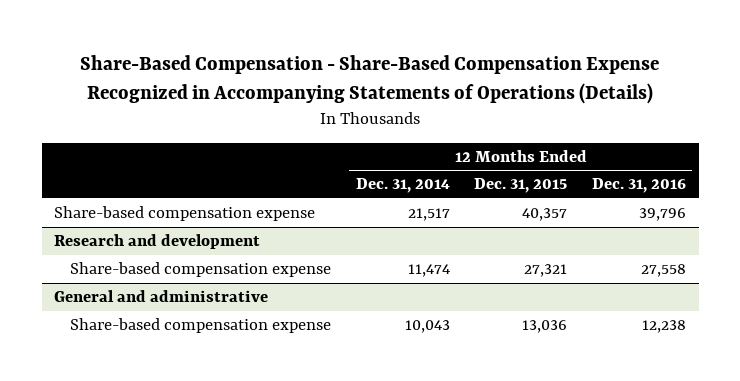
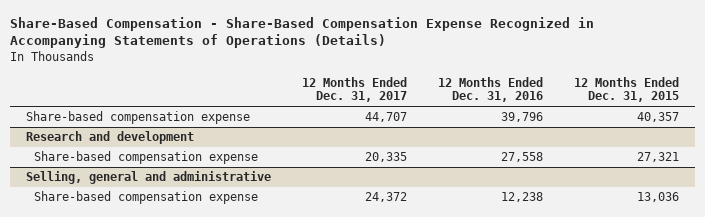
[355,178,450,194] Dec. 31, 2014 -> none
none -> [301,76,407,103] 12 Months Ended Dec. 31, 2017
[54,290,269,303] General and administrative -> [25,171,271,185] Selling, general and administrative

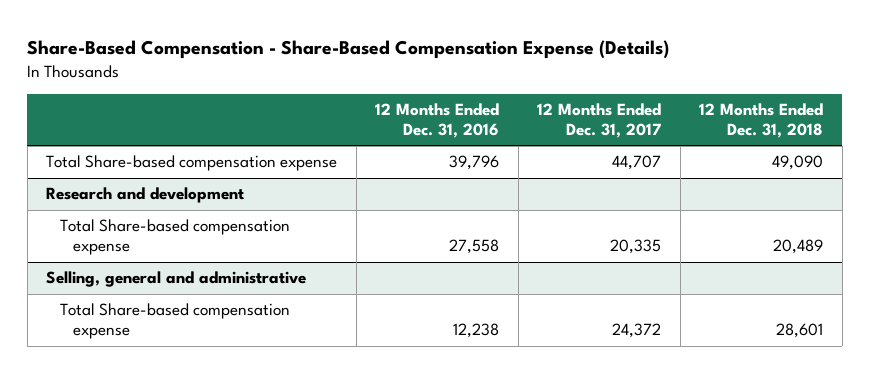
[10,16,595,49] Share-Based Compensation - Share-Based Compensation Expense Recognized in Accompanying Statements of Operations (Details) -> [27,39,670,59] Share-Based Compensation - Share-Based Compensation Expense (Details)
[574,76,680,103] 12 Months Ended Dec. 31, 2015 -> none
none -> [699,102,824,138] 12 Months Ended Dec. 31, 2018
[25,111,250,125] Share-based compensation expense -> [46,155,338,172] Total Share-based compensation expense
[33,151,258,165] Share-based compensation expense -> [59,219,290,256] Total Share-based compensation expense
[33,191,258,205] Share-based compensation expense -> [59,303,290,340] Total Share-based compensation expense

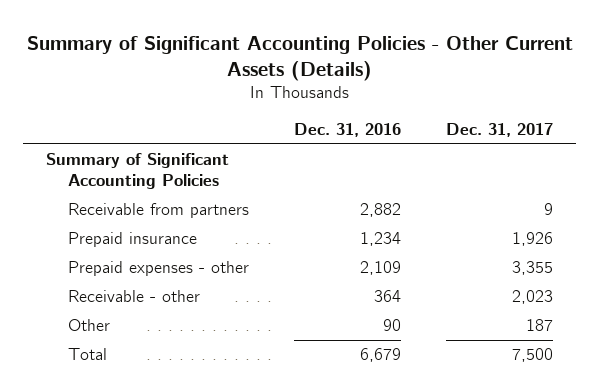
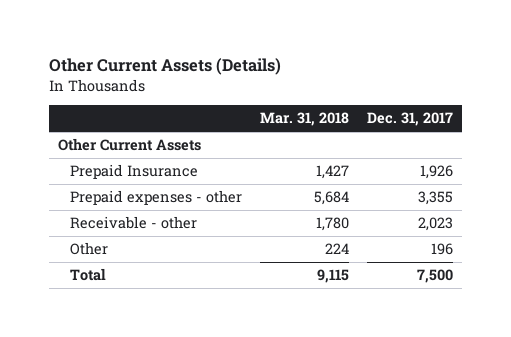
[26,35,573,81] Summary of Significant Accounting Policies - Other Current Assets (Details) -> [49,58,282,76] Other Current Assets (Details)
[294,123,402,138] Dec. 31, 2016 -> none
none -> [260,112,350,127] Mar. 31, 2018
[46,153,230,190] Summary of Significant Accounting Policies -> none
[67,203,249,219] Receivable from partners -> none
none -> [58,138,202,152] Other Current Assets
[67,232,197,248] Prepaid insurance -> [70,164,199,180] Prepaid Insurance
[526,319,554,332] 187 -> [431,243,454,256] 196

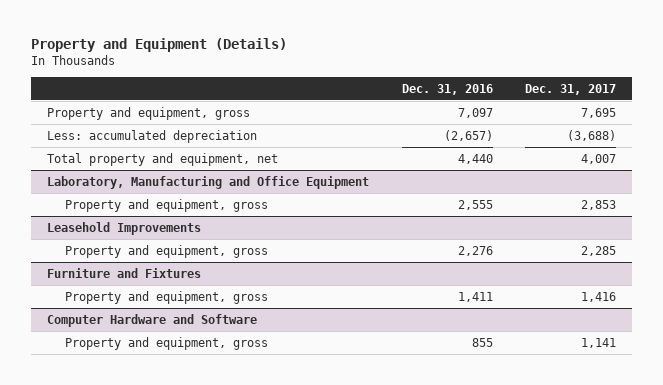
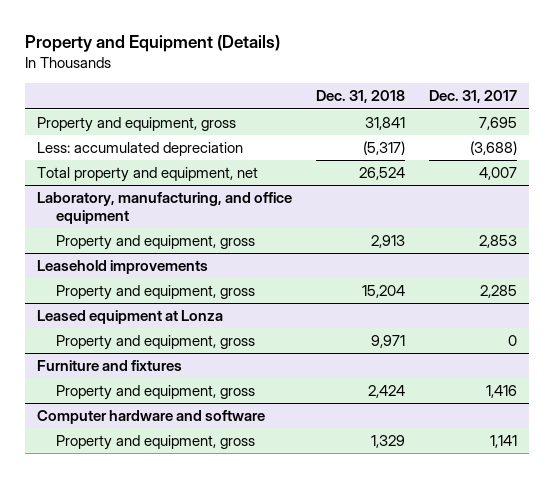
[401,83,493,95] Dec. 31, 2016 -> none
none -> [316,90,406,104] Dec. 31, 2018
[47,175,370,189] Laboratory, Manufacturing and Office Equipment -> [36,192,292,225] Laboratory, manufacturing, and office equipment
[47,221,202,235] Leasehold Improvements -> [36,260,208,275] Leasehold improvements
none -> [36,310,223,325] Leased equipment at Lonza
none -> [56,335,256,351] Property and equipment, gross
[47,267,202,278] Furniture and Fixtures -> [36,360,182,372] Furniture and fixtures
[47,313,258,327] Computer Hardware and Software -> [36,410,265,425] Computer hardware and software

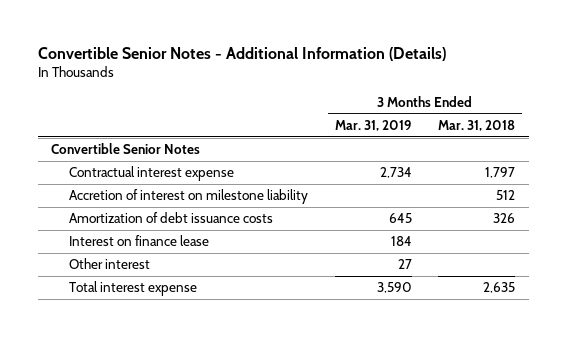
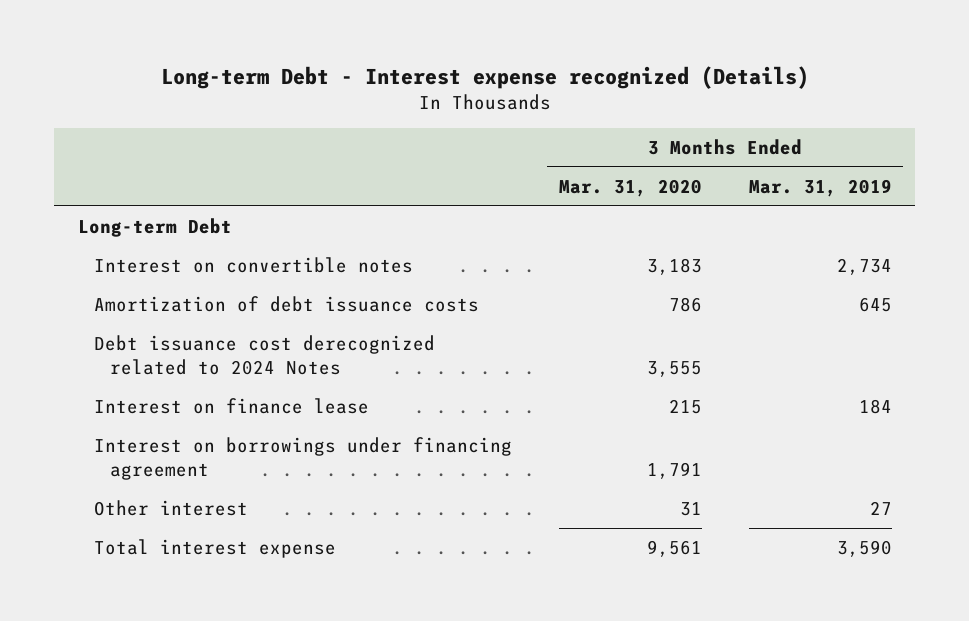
[37,46,446,61] Convertible Senior Notes - Additional Information (Details) -> [160,65,809,89] Long-term Debt - Interest expense recognized (Details)
[438,120,516,132] Mar. 31, 2018 -> none
none -> [558,178,702,197] Mar. 31, 2020
[69,189,309,205] Accretion of interest on milestone liability -> none
[50,143,200,155] Convertible Senior Notes -> [77,218,232,238] Long-term Debt
[69,166,235,182] Contractual interest expense -> [93,257,413,274] Interest on convertible notes
none -> [93,335,435,376] Debt issuance cost derecognized related to 2024 Notes
none -> [93,437,512,481] Interest on borrowings under financing agreement

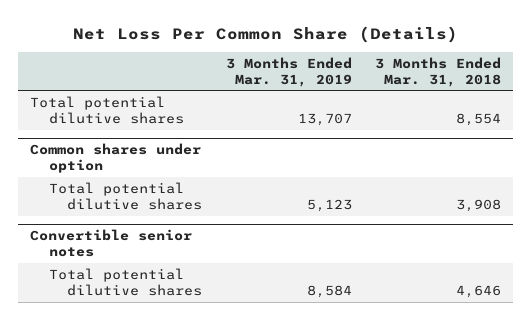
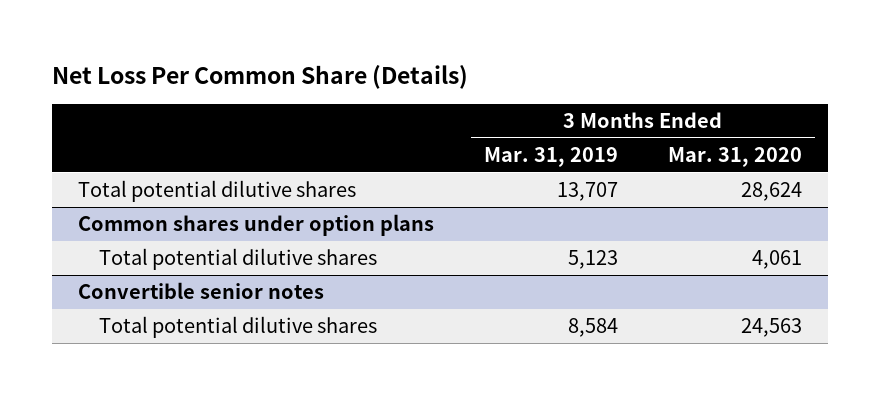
[375,56,502,87] 3 Months Ended Mar. 31, 2018 -> none
none -> [668,147,803,168] Mar. 31, 2020
[29,142,201,174] Common shares under option -> [77,214,434,237] Common shares under option plans

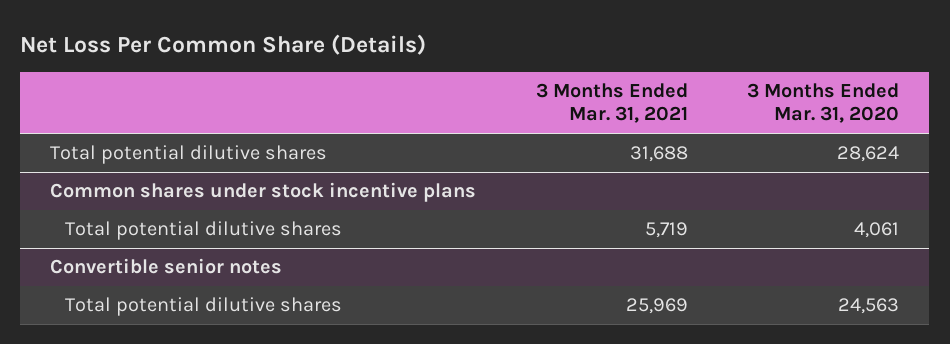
[483,147,618,168] Mar. 31, 2019 -> none
none -> [535,82,688,124] 3 Months Ended Mar. 31, 2021
[77,214,434,237] Common shares under option plans -> [50,182,477,203] Common shares under stock incentive plans

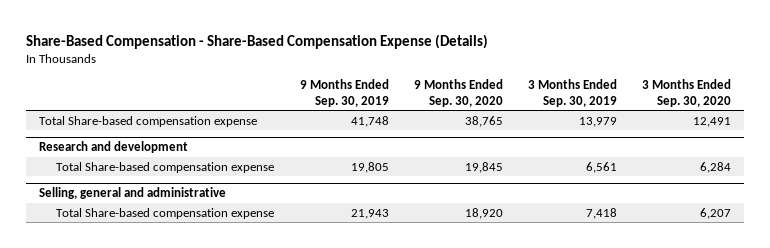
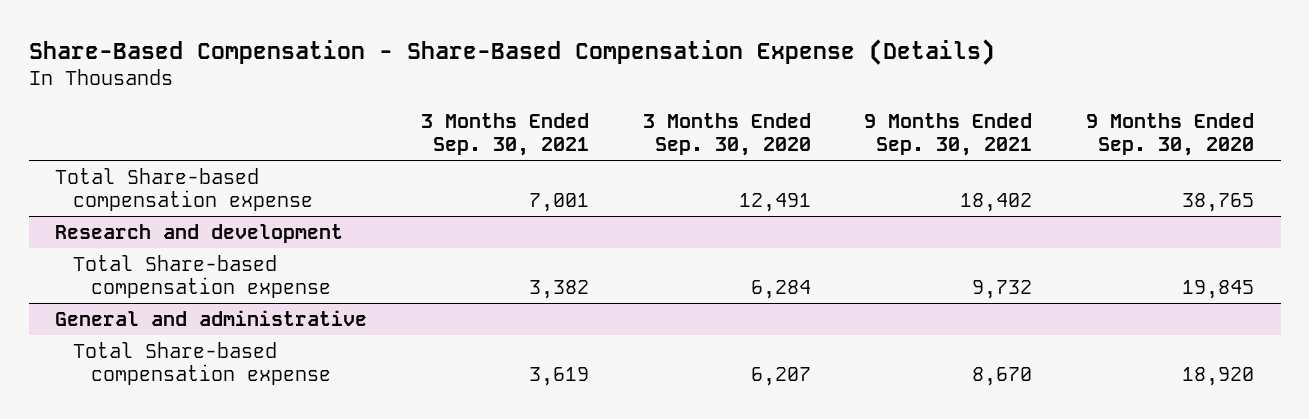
[299,79,389,107] 9 Months Ended Sep. 30, 2019 -> none
[528,79,618,107] 3 Months Ended Sep. 30, 2019 -> none
none -> [420,112,589,157] 3 Months Ended Sep. 30, 2021
none -> [864,112,1033,157] 9 Months Ended Sep. 30, 2021
[38,187,226,200] Selling, general and administrative -> [55,309,368,326] General and administrative

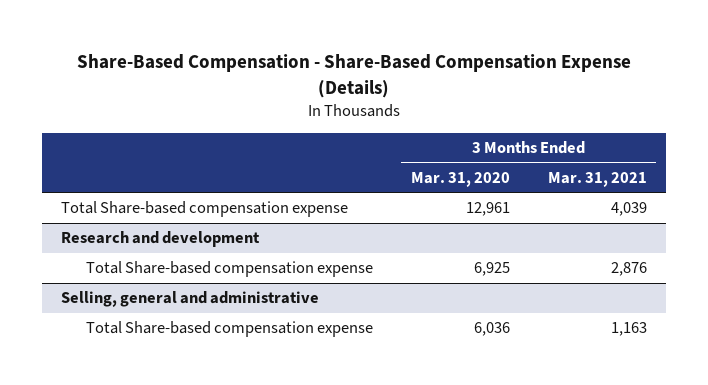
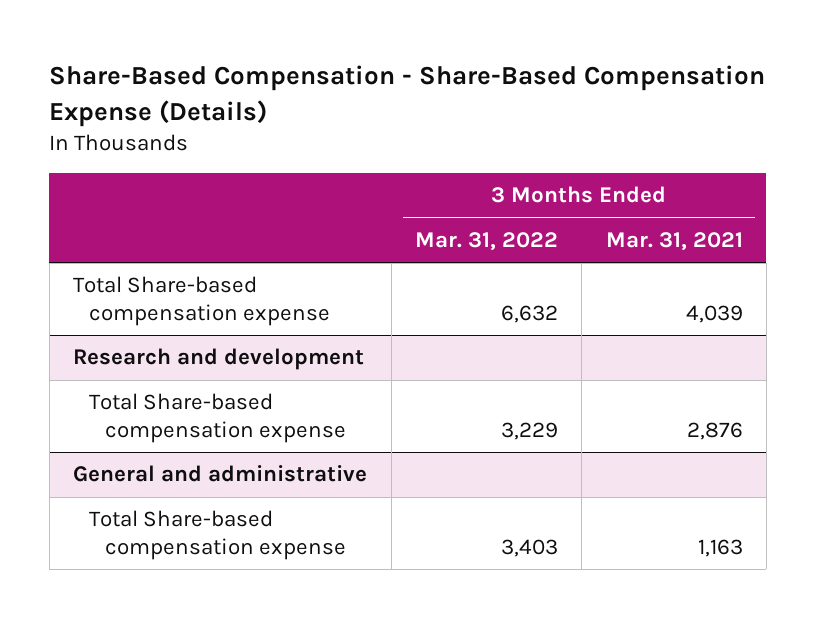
[410,172,510,188] Mar. 31, 2020 -> none
none -> [414,231,558,251] Mar. 31, 2022
[61,291,320,308] Selling, general and administrative -> [73,465,368,483] General and administrative

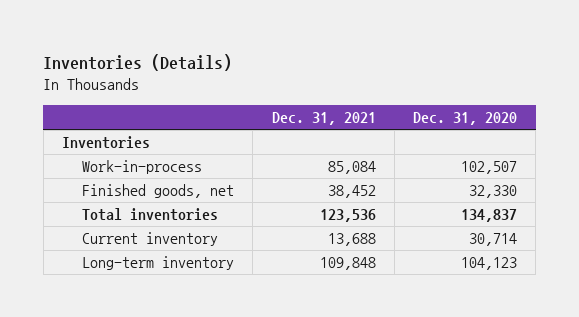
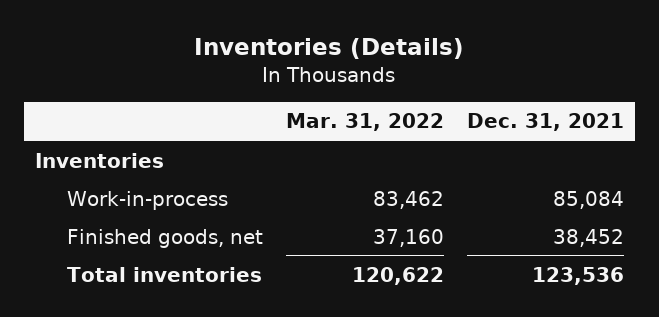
[413,112,518,126] Dec. 31, 2020 -> none
none -> [285,113,444,132] Mar. 31, 2022
[82,232,219,247] Current inventory -> none
[82,256,235,271] Long-term inventory -> none

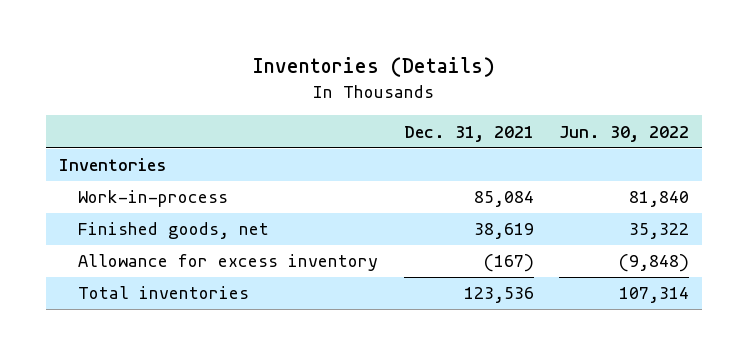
[285,113,444,132] Mar. 31, 2022 -> none
none -> [559,125,690,142] Jun. 30, 2022
[552,228,624,247] 38,452 -> [473,223,534,240] 38,619
none -> [78,254,379,272] Allowance for excess inventory

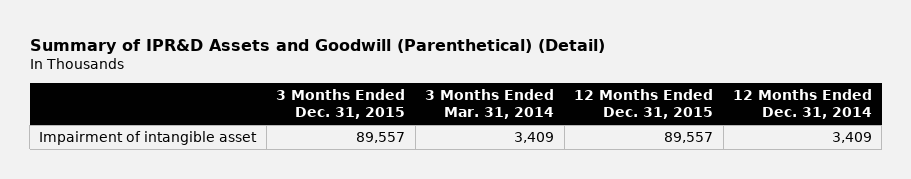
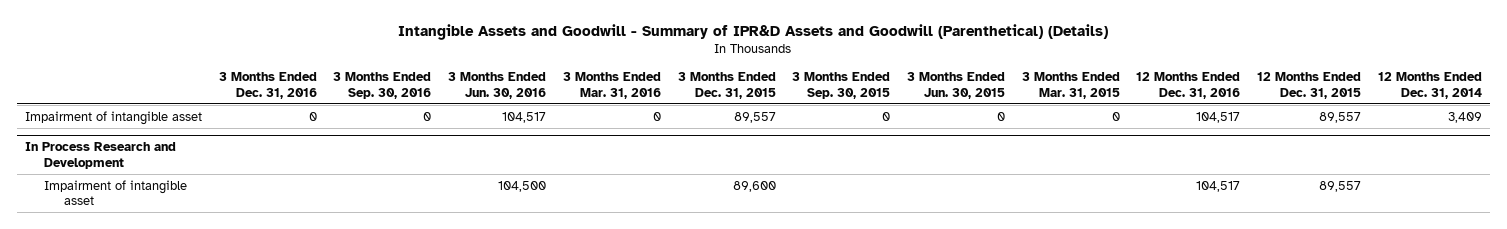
[29,38,605,54] Summary of IPR&D Assets and Goodwill (Parenthetical) (Detail) -> [398,24,1109,41] Intangible Assets and Goodwill - Summary of IPR&D Assets and Goodwill (Parenthetical) (Details)
[425,88,555,120] 3 Months Ended Mar. 31, 2014 -> none
none -> [218,72,317,99] 3 Months Ended Dec. 31, 2016
none -> [333,72,432,99] 3 Months Ended Sep. 30, 2016
none -> [448,72,547,99] 3 Months Ended Jun. 30, 2016
none -> [562,72,661,99] 3 Months Ended Mar. 31, 2016
none -> [792,72,891,99] 3 Months Ended Sep. 30, 2015
none -> [906,72,1005,99] 3 Months Ended Jun. 30, 2015
none -> [1021,72,1120,99] 3 Months Ended Mar. 31, 2015
none -> [1136,72,1241,99] 12 Months Ended Dec. 31, 2016
none -> [24,142,176,169] In Process Research and Development
none -> [44,179,188,206] Impairment of intangible asset

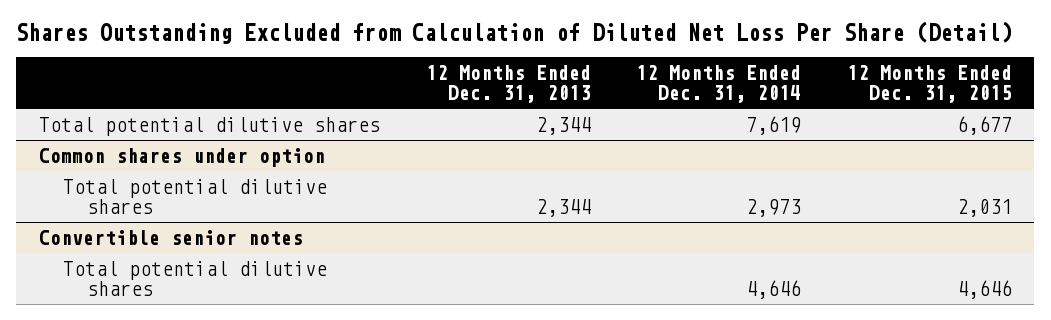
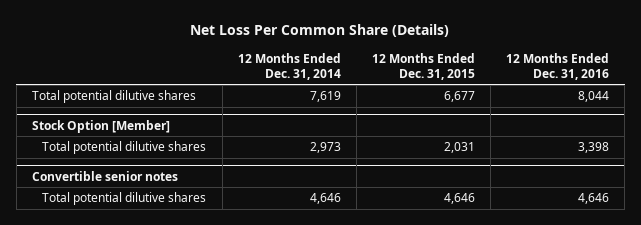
[16,21,1013,45] Shares Outstanding Excluded from Calculation of Diluted Net Loss Per Share (Detail) -> [190,24,450,38] Net Loss Per Common Share (Details)
[425,64,591,104] 12 Months Ended Dec. 31, 2013 -> none
none -> [506,52,610,80] 12 Months Ended Dec. 31, 2016
[39,147,326,167] Common shares under option -> [31,119,170,133] Stock Option [Member]

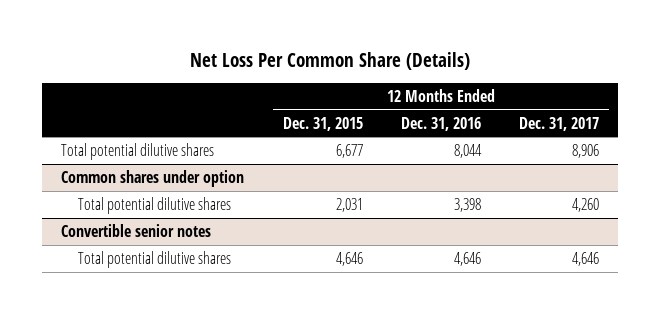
[237,52,341,80] 12 Months Ended Dec. 31, 2014 -> none
none -> [519,116,600,131] Dec. 31, 2017
[31,119,170,133] Stock Option [Member] -> [61,169,245,187] Common shares under option

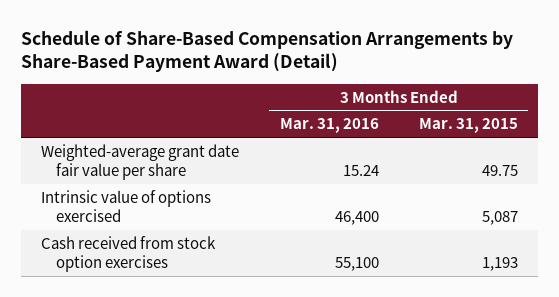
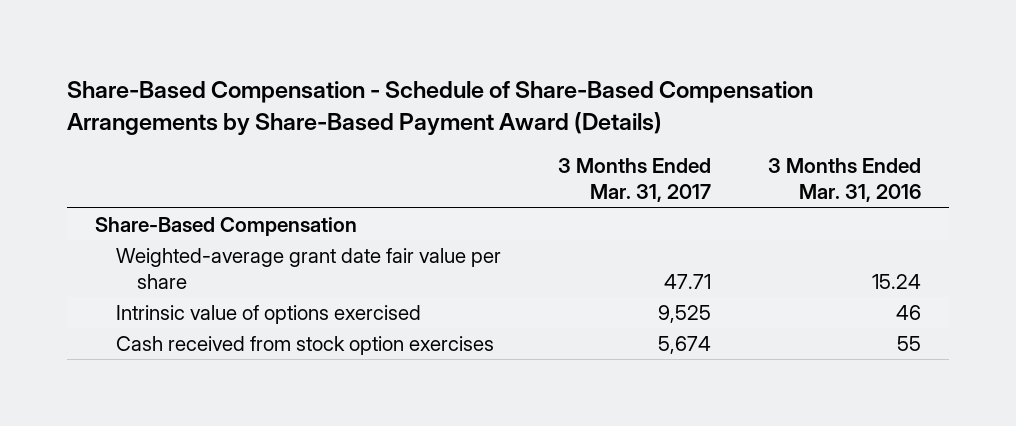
[21,29,514,73] Schedule of Share-Based Compensation Arrangements by Share-Based Payment Award (Detail) -> [66,81,813,136] Share-Based Compensation - Schedule of Share-Based Compensation Arrangements by Share-Based Payment Award (Details)
[418,118,518,134] Mar. 31, 2015 -> none
none -> [557,158,711,203] 3 Months Ended Mar. 31, 2017
none -> [95,217,358,237] Share-Based Compensation
[334,211,379,226] 46,400 -> [895,305,921,321] 46
[334,257,379,272] 55,100 -> [896,336,921,352] 55

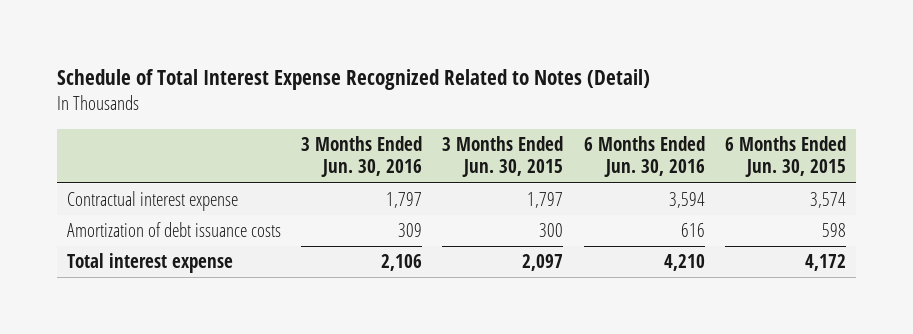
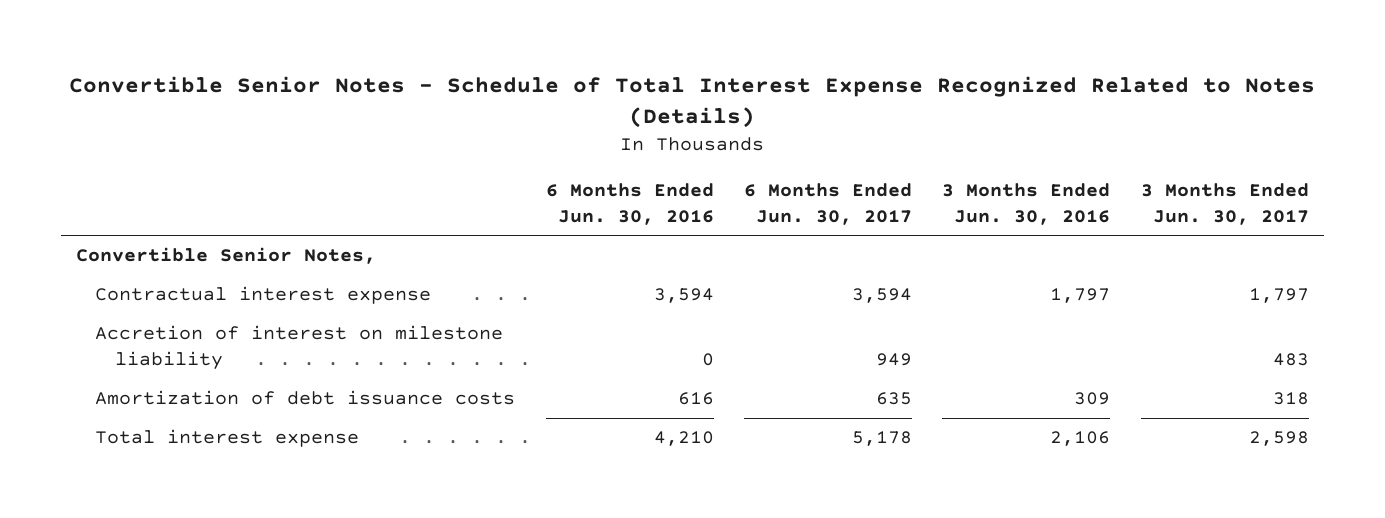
[56,69,650,91] Schedule of Total Interest Expense Recognized Related to Notes (Detail) -> [69,76,1316,129] Convertible Senior Notes - Schedule of Total Interest Expense Recognized Related to Notes (Details)
[442,135,564,178] 3 Months Ended Jun. 30, 2015 -> none
[724,135,846,178] 6 Months Ended Jun. 30, 2015 -> none
none -> [744,182,913,225] 6 Months Ended Jun. 30, 2017
none -> [1140,182,1309,225] 3 Months Ended Jun. 30, 2017
none -> [76,247,377,265] Convertible Senior Notes,
none -> [95,325,504,371] Accretion of interest on milestone liability

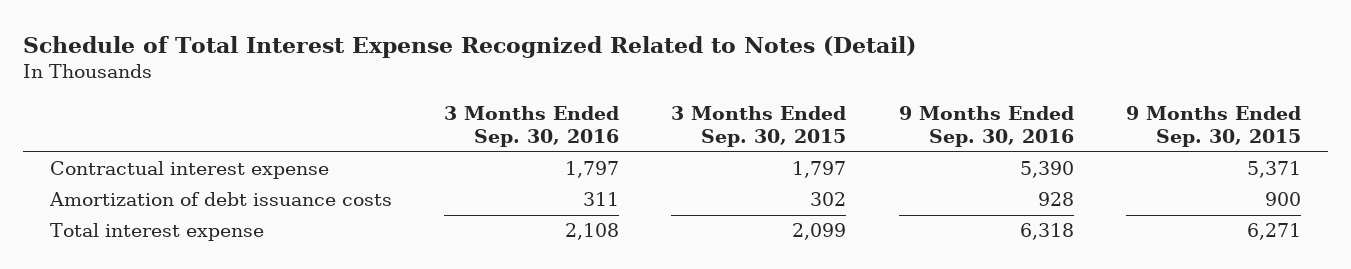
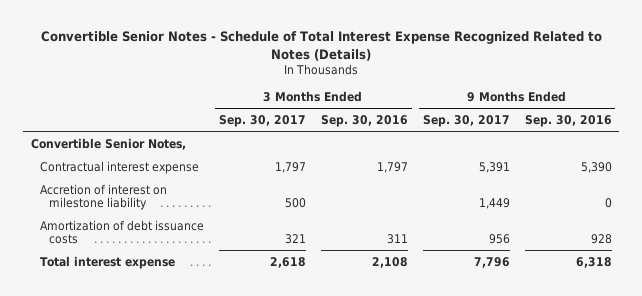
[23,35,917,58] Schedule of Total Interest Expense Recognized Related to Notes (Detail) -> [41,30,603,61] Convertible Senior Notes - Schedule of Total Interest Expense Recognized Related to Notes (Details)
[671,105,847,148] 3 Months Ended Sep. 30, 2015 -> none
[1126,105,1302,148] 9 Months Ended Sep. 30, 2015 -> none
none -> [218,115,306,128] Sep. 30, 2017
none -> [422,115,510,128] Sep. 30, 2017
none -> [30,137,186,150] Convertible Senior Notes,
none -> [39,183,167,211] Accretion of interest on milestone liability

